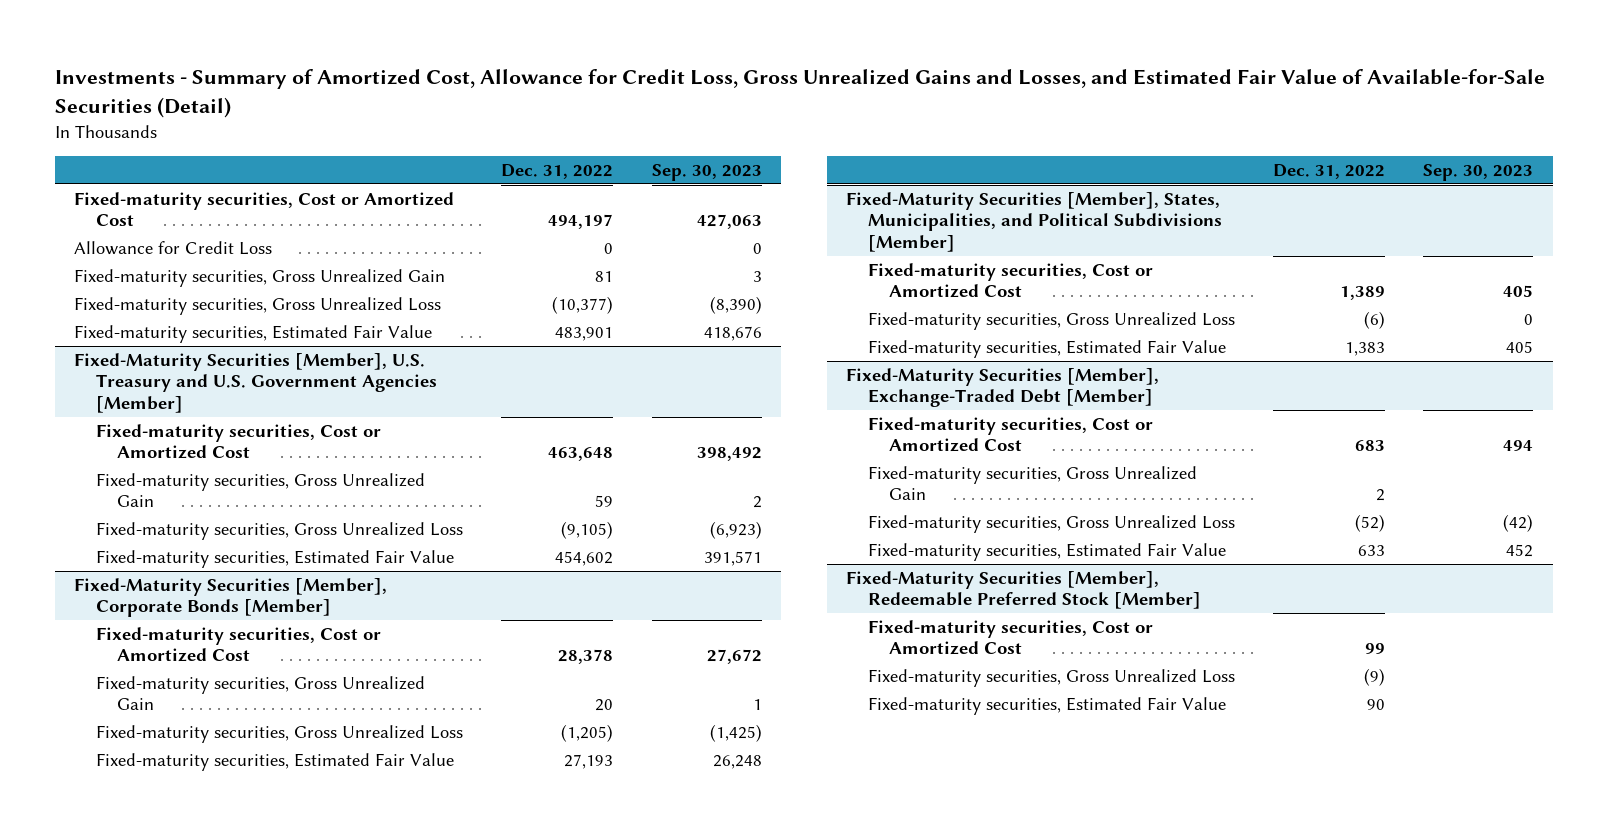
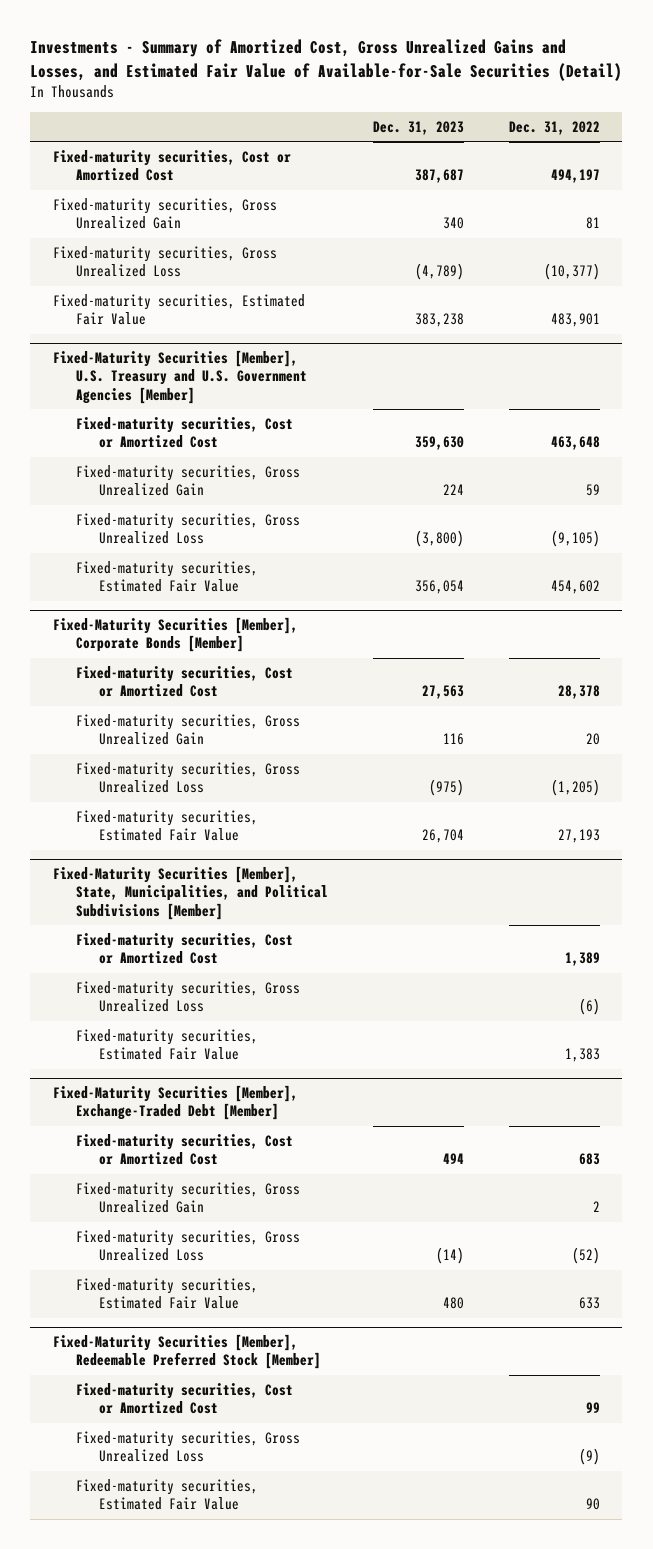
[55,68,1546,118] Investments - Summary of Amortized Cost, Allowance for Credit Loss, Gross Unrealized Gains and Losses, and Estimated Fair Value of Available-for-Sale Securities (Detail) -> [30,39,623,81] Investments - Summary of Amortized Cost, Gross Unrealized Gains and Losses, and Estimated Fair Value of Available-for-Sale Securities (Detail)
[651,163,762,181] Sep. 30, 2023 -> none
none -> [372,120,464,135] Dec. 31, 2023
[74,240,273,255] Allowance for Credit Loss -> none
[846,191,1222,252] Fixed-Maturity Securities [Member], States, Municipalities, and Political Subdivisions [Member] -> [52,866,328,920] Fixed-Maturity Securities [Member], State, Municipalities, and Political Subdivisions [Member]

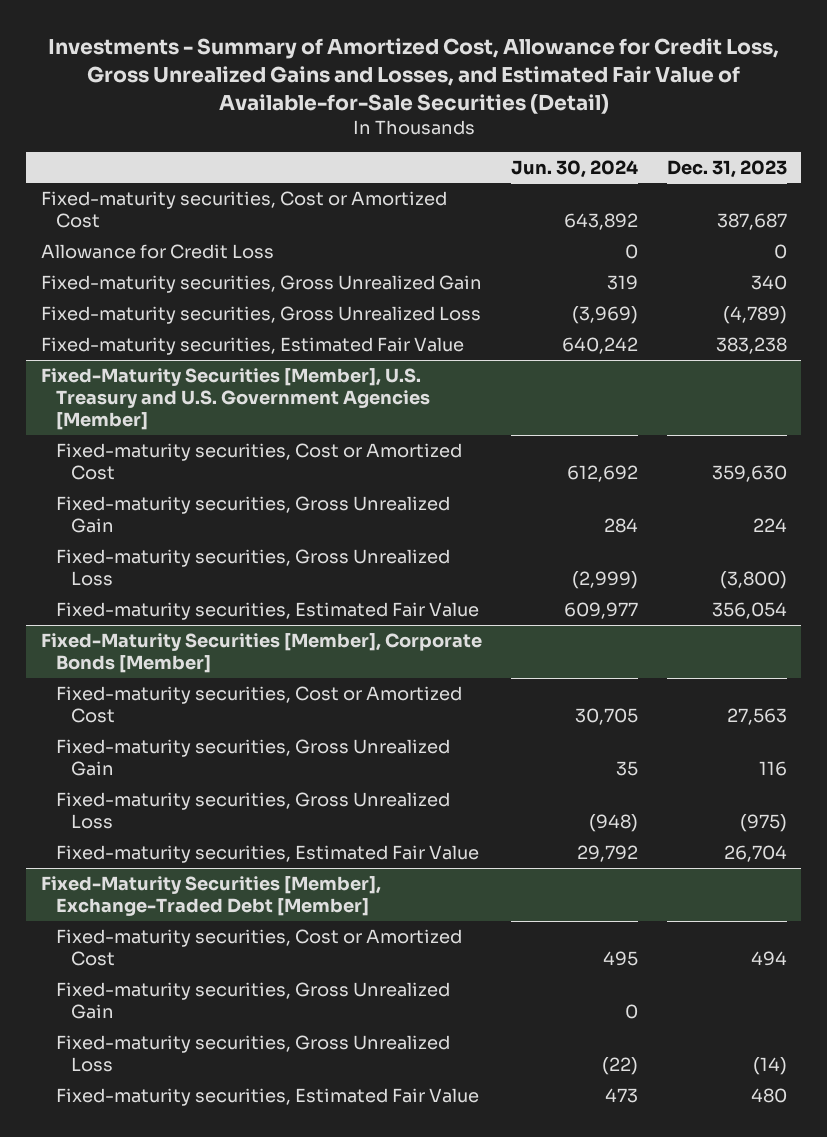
[30,39,623,81] Investments - Summary of Amortized Cost, Gross Unrealized Gains and Losses, and Estimated Fair Value of Available-for-Sale Securities (Detail) -> [47,37,779,114] Investments - Summary of Amortized Cost, Allowance for Credit Loss, Gross Unrealized Gains and Losses, and Estimated Fair Value of Available-for-Sale Securities (Detail)
[508,120,600,135] Dec. 31, 2022 -> none
none -> [510,159,638,178] Jun. 30, 2024
none -> [40,243,274,259] Allowance for Credit Loss
[52,866,328,920] Fixed-Maturity Securities [Member], State, Municipalities, and Political Subdivisions [Member] -> none
[75,933,293,965] Fixed-maturity securities, Cost or Amortized Cost -> none
[75,981,300,1013] Fixed-maturity securities, Gross Unrealized Loss -> none
[75,1029,258,1061] Fixed-maturity securities, Estimated Fair Value -> none
[52,1334,321,1370] Fixed-Maturity Securities [Member], Redeemable Preferred Stock [Member] -> none
[75,1383,293,1415] Fixed-maturity securities, Cost or Amortized Cost -> none
[75,1431,300,1463] Fixed-maturity securities, Gross Unrealized Loss -> none
[75,1479,258,1511] Fixed-maturity securities, Estimated Fair Value -> none

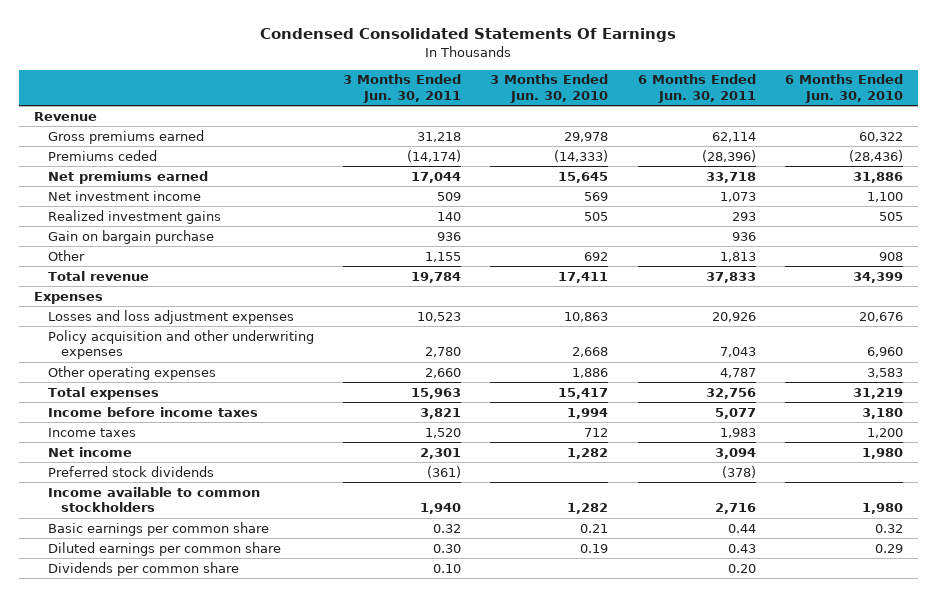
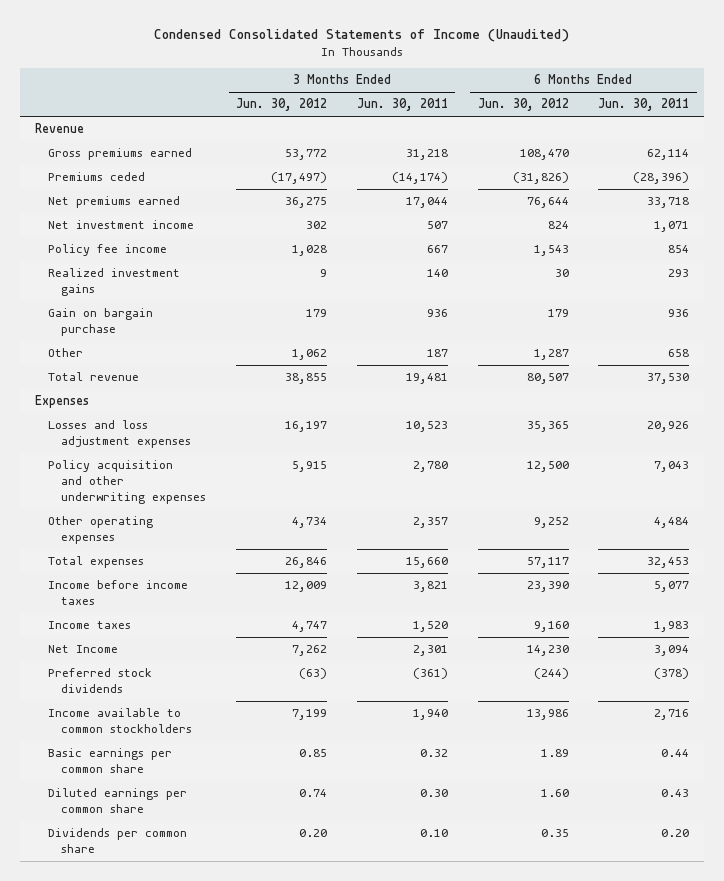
[260,28,677,43] Condensed Consolidated Statements Of Earnings -> [154,29,570,43] Condensed Consolidated Statements of Income (Unaudited)
[490,74,609,104] 3 Months Ended Jun. 30, 2010 -> none
[784,74,903,104] 6 Months Ended Jun. 30, 2010 -> none
none -> [236,98,328,112] Jun. 30, 2012
none -> [477,98,569,112] Jun. 30, 2012
[436,191,461,201] 509 -> [426,221,448,230] 507
[719,191,756,202] 1,073 -> [654,221,690,233] 1,071
none -> [48,244,168,257] Policy fee income
[424,251,461,262] 1,155 -> [426,349,448,358] 187
[719,251,756,262] 1,813 -> [668,349,690,358] 658
[410,271,461,283] 19,784 -> [405,373,448,385] 19,481
[705,271,756,283] 37,833 -> [647,373,690,385] 37,530
[424,367,461,378] 2,660 -> [412,517,448,529] 2,357
[719,367,756,378] 4,787 -> [654,517,690,529] 4,484
[410,387,461,399] 15,963 -> [405,557,448,569] 15,660
[705,387,756,399] 32,756 -> [647,557,690,569] 32,453
[47,446,132,457] Net income -> [48,645,119,654] Net Income

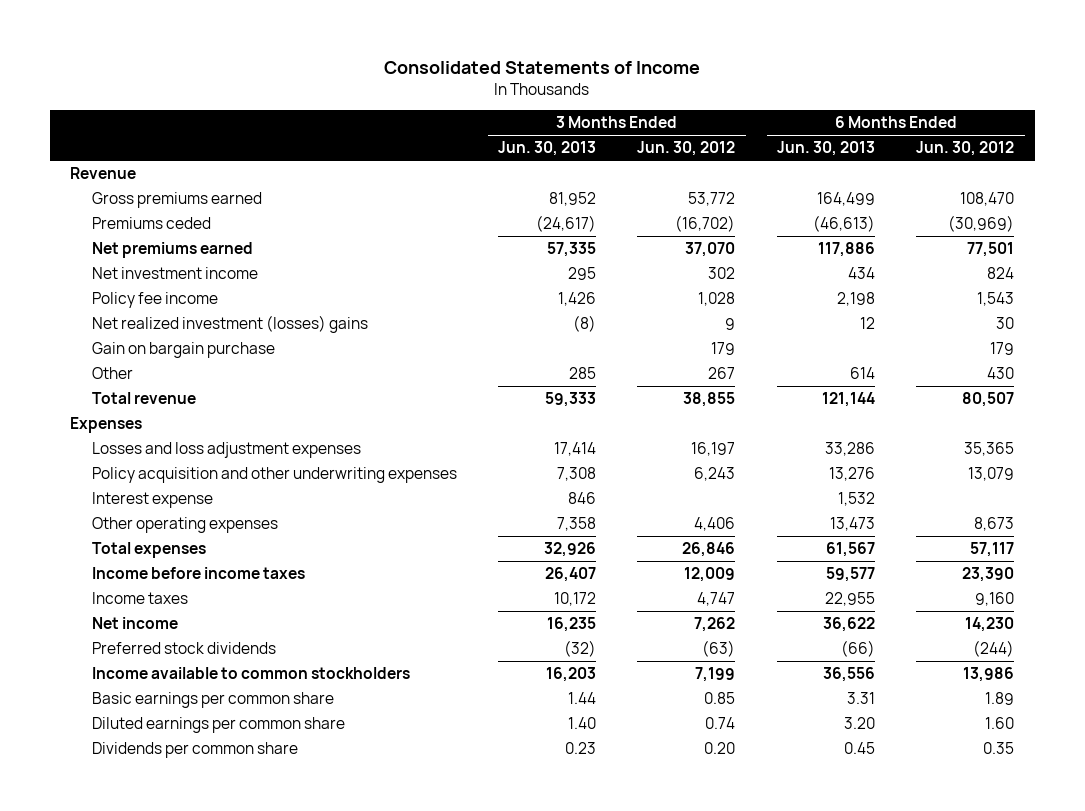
[154,29,570,43] Condensed Consolidated Statements of Income (Unaudited) -> [384,60,701,74] Consolidated Statements of Income
[356,98,448,112] Jun. 30, 2011 -> none
[598,98,690,112] Jun. 30, 2011 -> none
none -> [498,141,597,157] Jun. 30, 2013
none -> [776,141,875,157] Jun. 30, 2013
[271,172,328,185] (17,497) -> [675,215,736,233] (16,702)
[512,172,569,185] (31,826) -> [948,215,1015,233] (30,969)
[285,197,328,209] 36,275 -> [685,242,736,258] 37,070
[526,197,569,209] 76,644 -> [967,242,1015,258] 77,501
[48,268,181,297] Realized investment gains -> [91,315,368,334] Net realized investment (losses) gains
[292,349,328,361] 1,062 -> [708,367,736,380] 267
[533,349,569,361] 1,287 -> [987,367,1015,380] 430
[292,461,328,473] 5,915 -> [694,467,736,482] 6,243
[526,461,569,473] 12,500 -> [968,467,1015,482] 13,079
none -> [91,492,213,509] Interest expense
[292,517,328,529] 4,734 -> [694,517,736,532] 4,406
[533,517,569,529] 9,252 -> [974,517,1015,532] 8,673
[48,645,119,654] Net Income -> [91,617,178,630] Net income

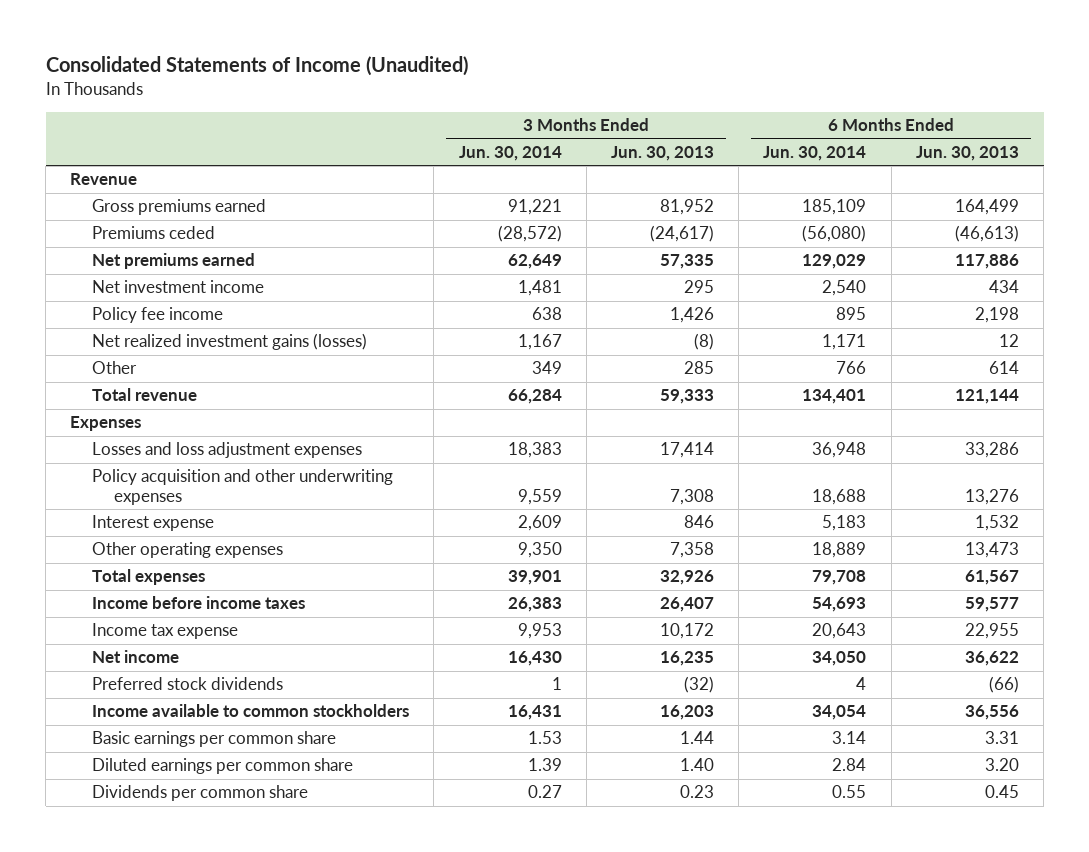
[384,60,701,74] Consolidated Statements of Income -> [45,56,468,77] Consolidated Statements of Income (Unaudited)
[637,141,736,157] Jun. 30, 2012 -> none
[916,141,1015,157] Jun. 30, 2012 -> none
none -> [458,146,562,162] Jun. 30, 2014
none -> [763,146,867,162] Jun. 30, 2014
[91,342,275,359] Gain on bargain purchase -> none
[91,315,368,334] Net realized investment (losses) gains -> [92,333,368,351] Net realized investment gains (losses)
[91,592,188,605] Income taxes -> [92,623,239,640] Income tax expense

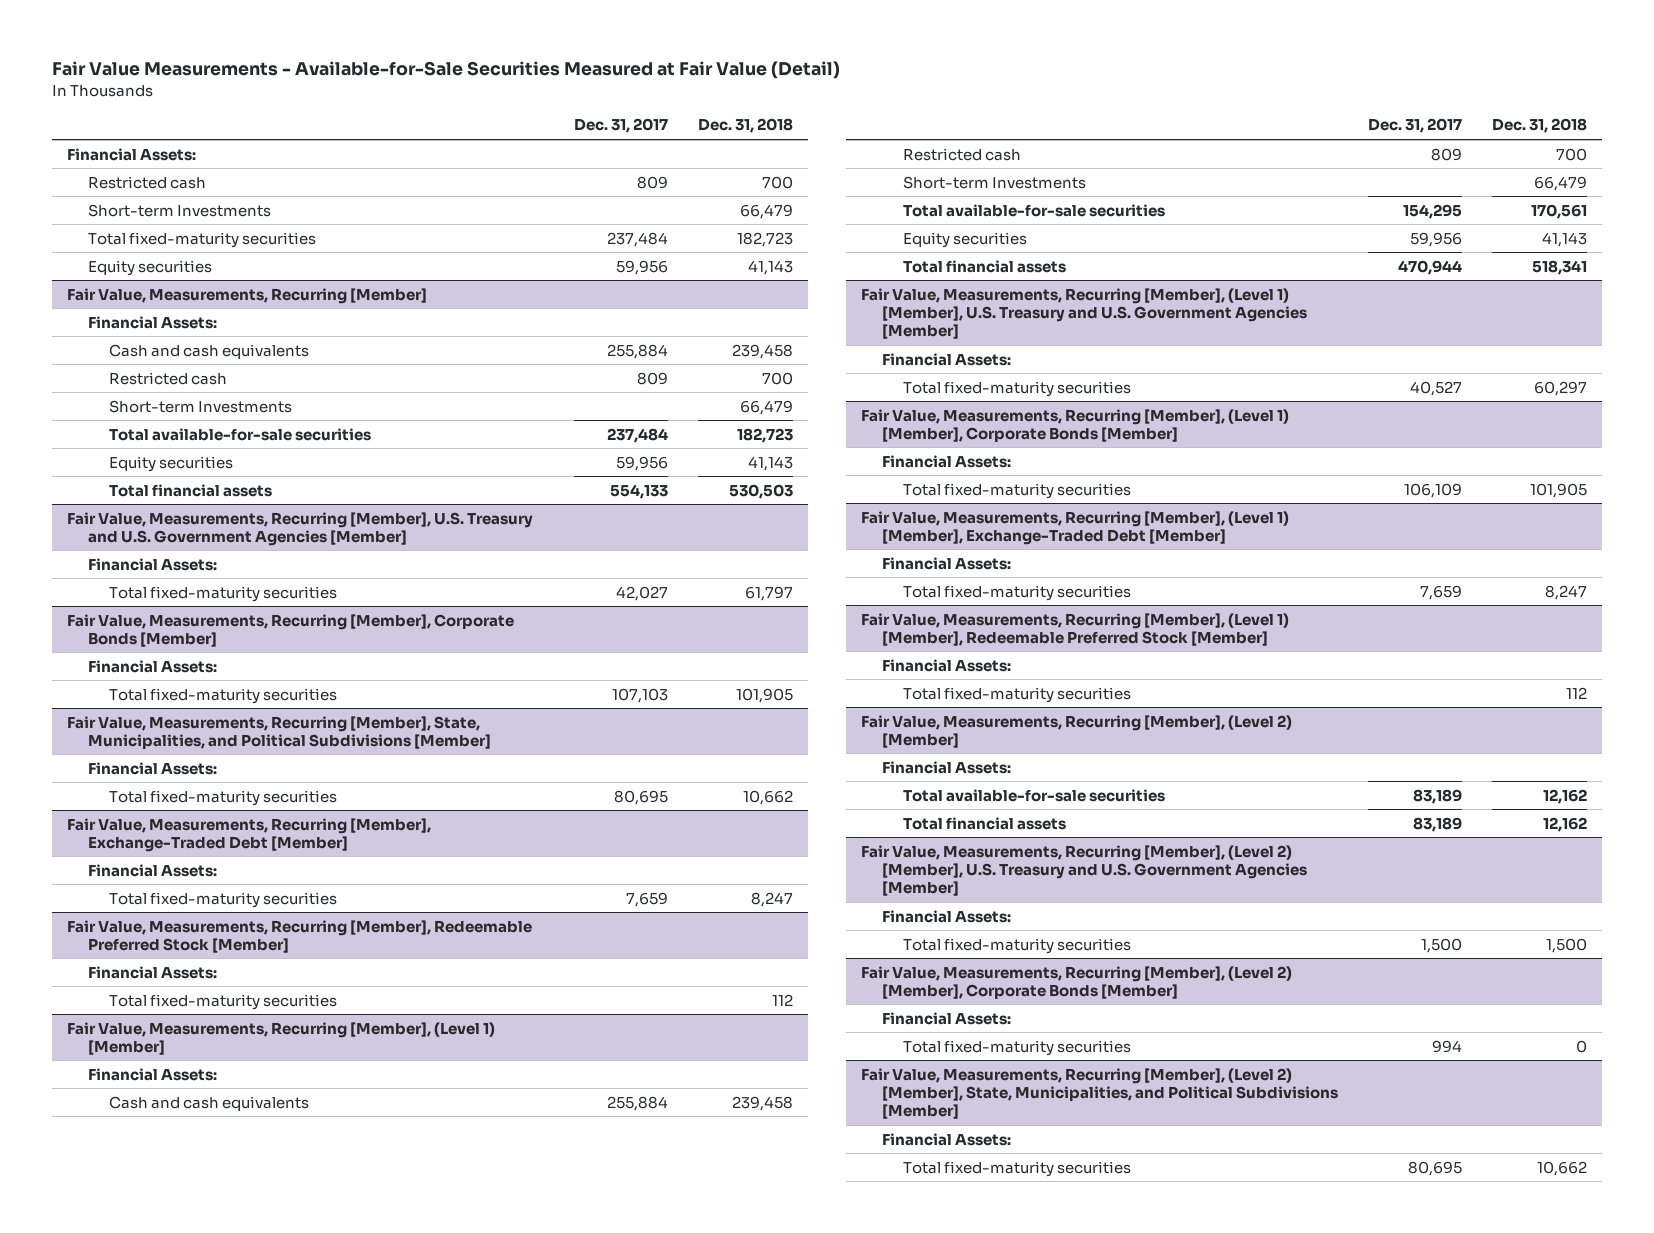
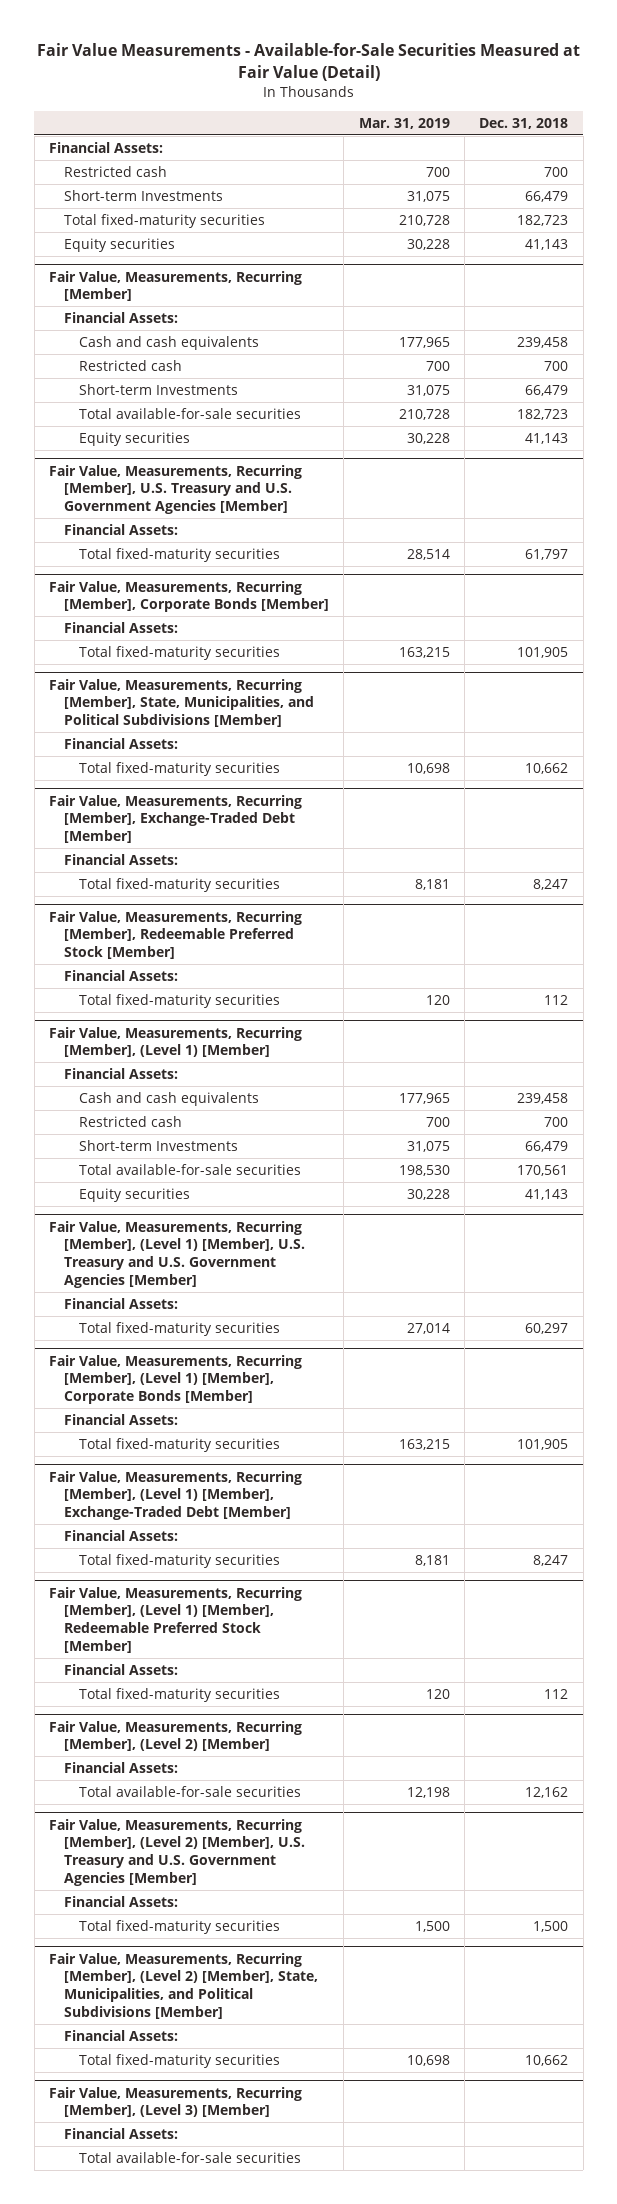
[573,118,668,134] Dec. 31, 2017 -> none
none -> [358,117,450,129] Mar. 31, 2019
[109,483,273,497] Total financial assets -> none
[903,259,1067,273] Total financial assets -> none
[903,816,1067,830] Total financial assets -> none
[860,965,1292,999] Fair Value, Measurements, Recurring [Member], (Level 2) [Member], Corporate Bonds [Member] -> none
[881,1011,1011,1025] Financial Assets: -> none
[903,1039,1132,1056] Total fixed-maturity securities -> none
none -> [48,2086,302,2118] Fair Value, Measurements, Recurring [Member], (Level 3) [Member]
none -> [63,2127,178,2139] Financial Assets:
none -> [78,2151,301,2163] Total available-for-sale securities

